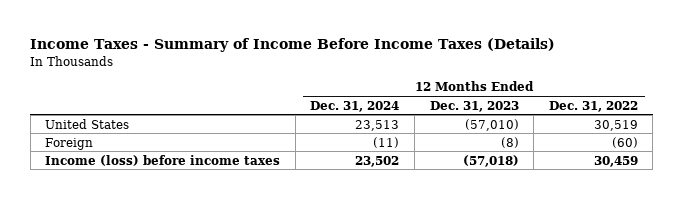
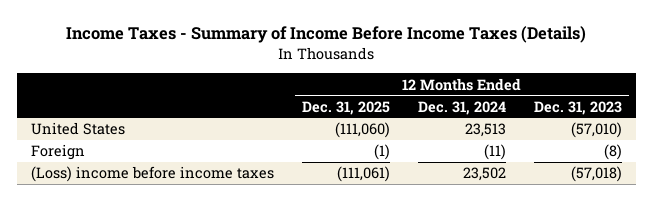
[548,100,638,112] Dec. 31, 2022 -> none
none -> [301,100,390,115] Dec. 31, 2025
[45,154,281,166] Income (loss) before income taxes -> [30,166,274,183] (Loss) income before income taxes

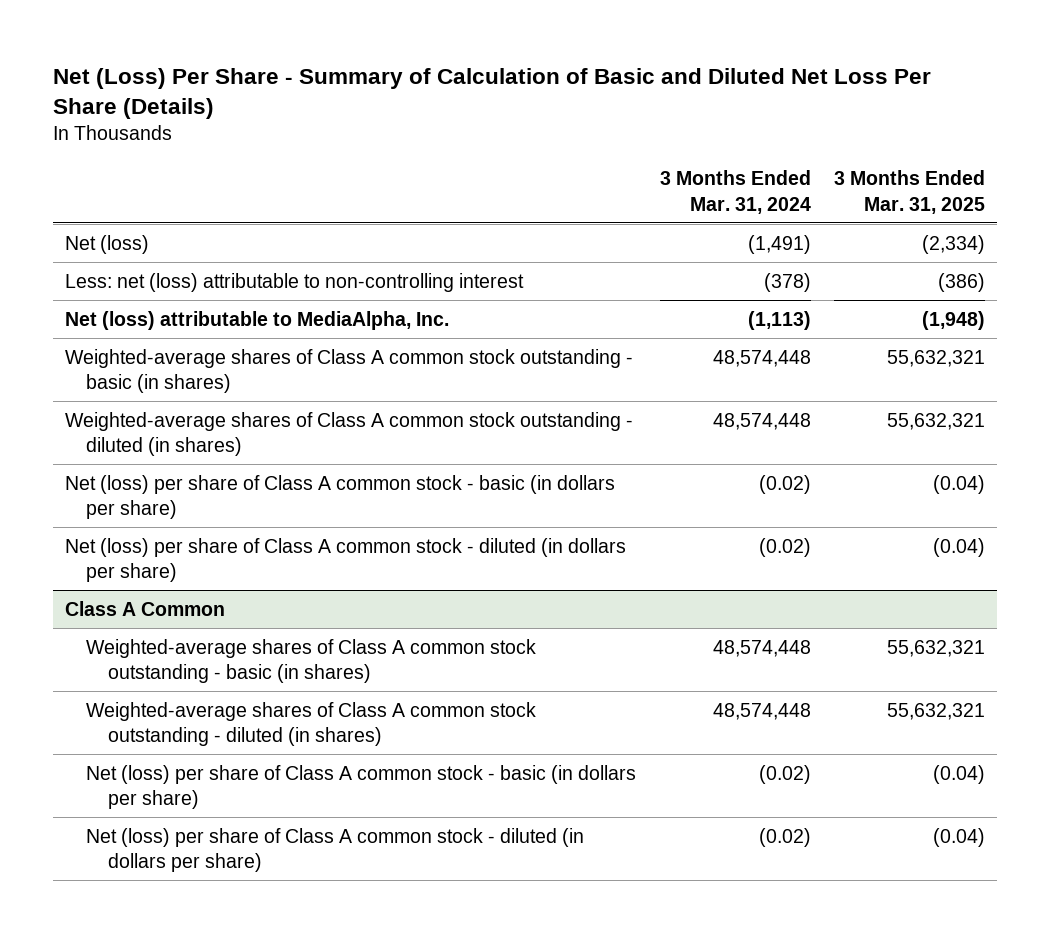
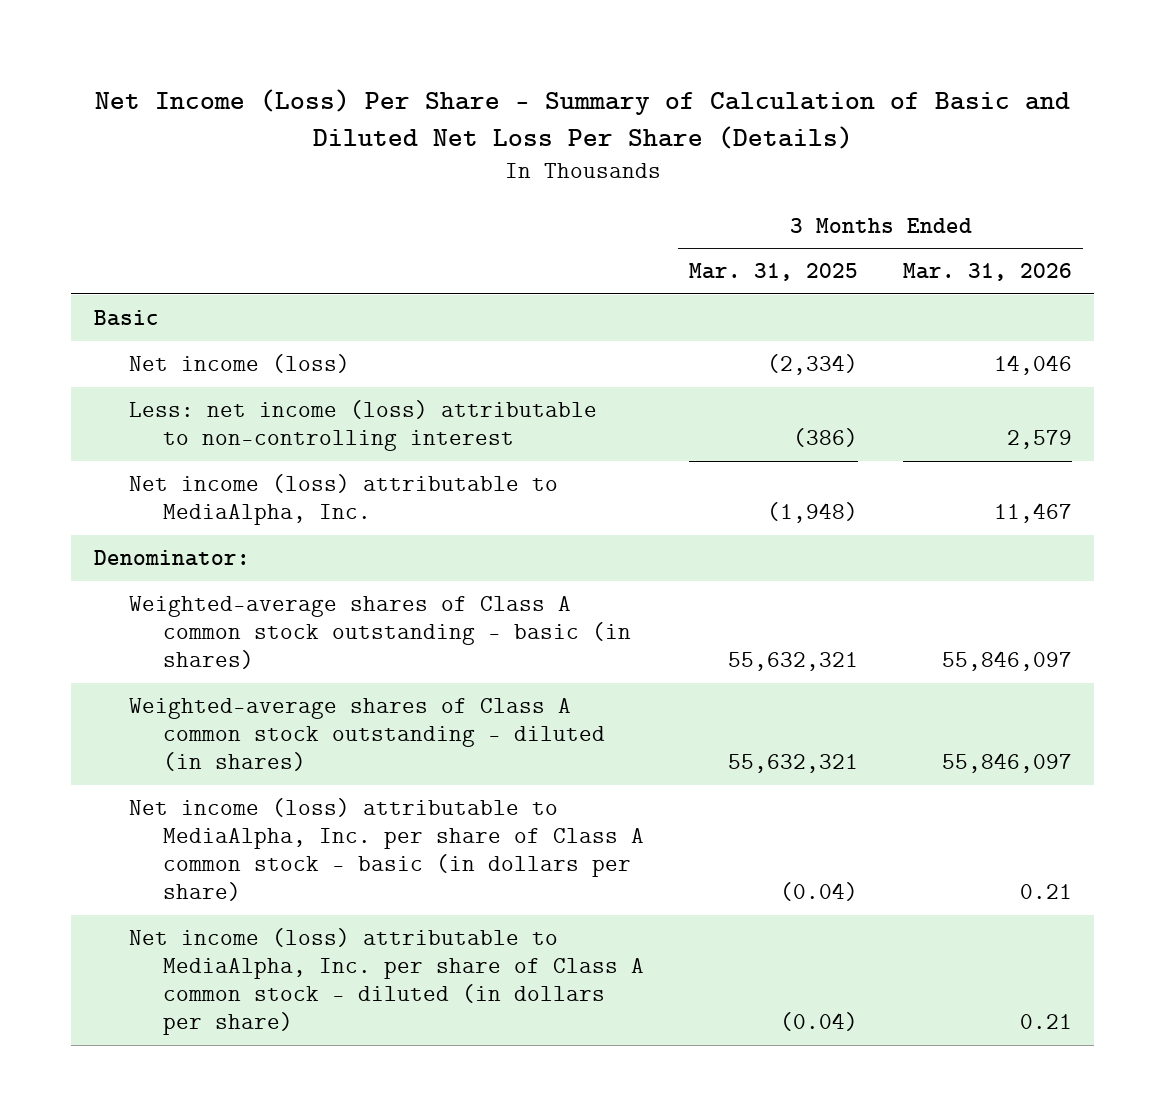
[53,67,932,119] Net (Loss) Per Share - Summary of Calculation of Basic and Diluted Net Loss Per Share (Details) -> [94,88,1070,149] Net Income (Loss) Per Share - Summary of Calculation of Basic and Diluted Net Loss Per Share (Details)
[659,170,811,214] 3 Months Ended Mar. 31, 2024 -> none
none -> [902,263,1072,282] Mar. 31, 2026
[64,348,633,393] Weighted-average shares of Class A common stock outstanding - basic (in shares) -> none
[64,411,633,456] Weighted-average shares of Class A common stock outstanding - diluted (in shares) -> none
[64,474,615,519] Net (loss) per share of Class A common stock - basic (in dollars per share) -> none
[64,537,626,582] Net (loss) per share of Class A common stock - diluted (in dollars per share) -> none
[64,600,225,616] Class A Common -> none
none -> [93,310,159,327] Basic
[64,234,149,254] Net (loss) -> [128,354,350,374] Net income (loss)
[64,272,524,292] Less: net (loss) attributable to non-controlling interest -> [128,400,597,452] Less: net income (loss) attributable to non-controlling interest
[64,310,449,330] Net (loss) attributable to MediaAlpha, Inc. -> [128,474,558,526] Net income (loss) attributable to MediaAlpha, Inc.
none -> [93,550,250,567] Denominator:
[86,764,637,809] Net (loss) per share of Class A common stock - basic (in dollars per share) -> [128,798,645,902] Net income (loss) attributable to MediaAlpha, Inc. per share of Class A common stock - basic (in dollars per share)
[86,827,585,872] Net (loss) per share of Class A common stock - diluted (in dollars per share) -> [128,928,645,1036] Net income (loss) attributable to MediaAlpha, Inc. per share of Class A common stock - diluted (in dollars per share)

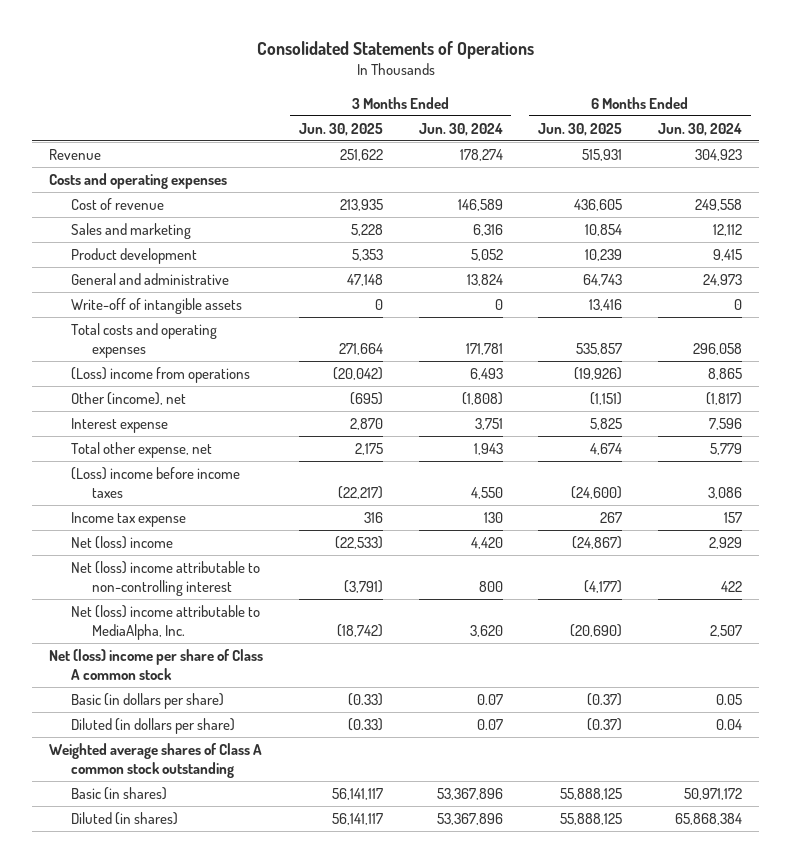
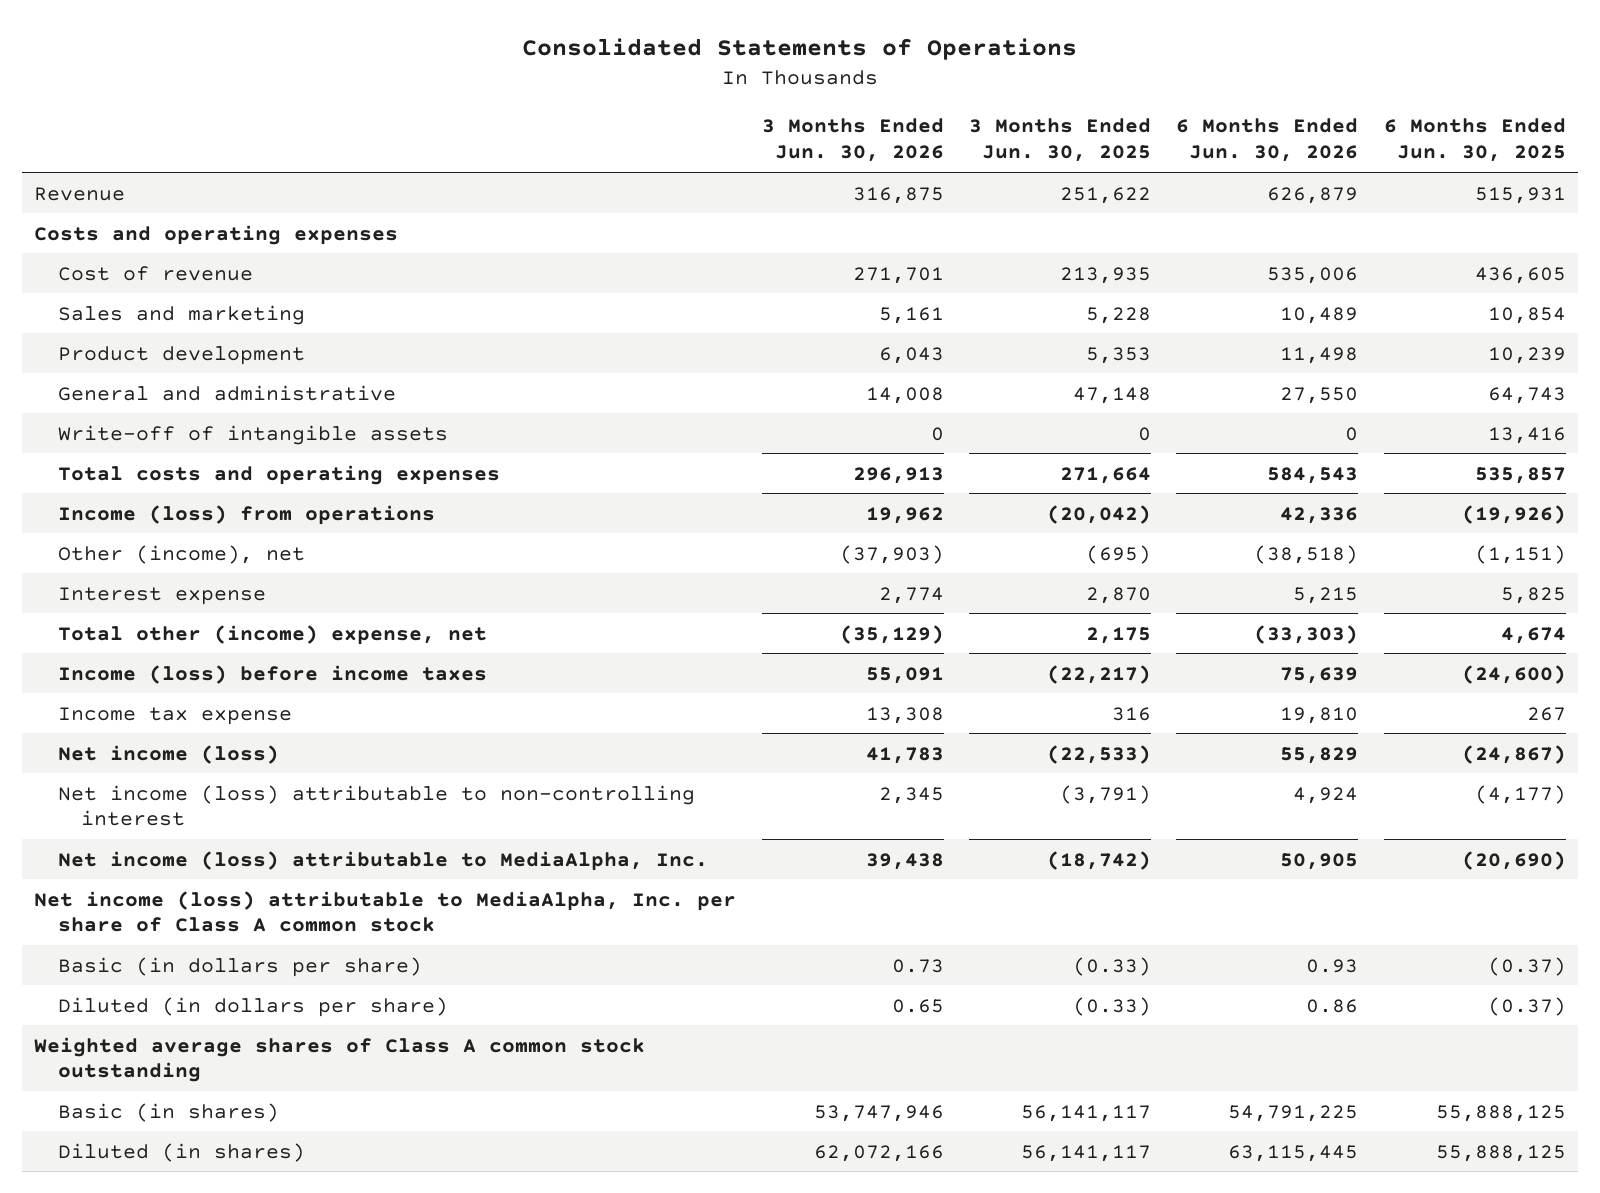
[418,122,503,136] Jun. 30, 2024 -> none
[657,122,742,136] Jun. 30, 2024 -> none
none -> [761,118,944,163] 3 Months Ended Jun. 30, 2026
none -> [1176,118,1359,163] 6 Months Ended Jun. 30, 2026
[70,367,250,384] (Loss) income from operations -> [57,504,435,525] Income (loss) from operations
[70,442,212,459] Total other expense, net -> [57,624,487,645] Total other (income) expense, net
[70,467,240,498] (Loss) income before income taxes -> [57,664,487,684] Income (loss) before income taxes
[70,536,173,550] Net (loss) income -> [57,744,279,764] Net income (loss)
[70,561,260,596] Net (loss) income attributable to non-controlling interest -> [57,784,695,827] Net income (loss) attributable to non-controlling interest
[70,605,260,640] Net (loss) income attributable to MediaAlpha, Inc. -> [57,850,708,871] Net income (loss) attributable to MediaAlpha, Inc.
[49,649,264,680] Net (loss) income per share of Class A common stock -> [34,890,737,933] Net income (loss) attributable to MediaAlpha, Inc. per share of Class A common stock

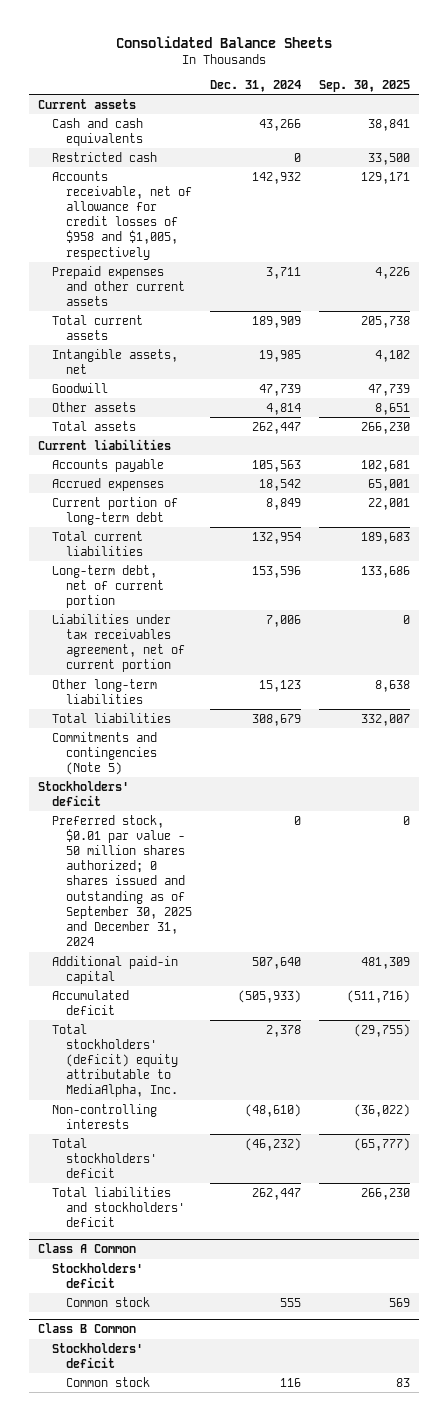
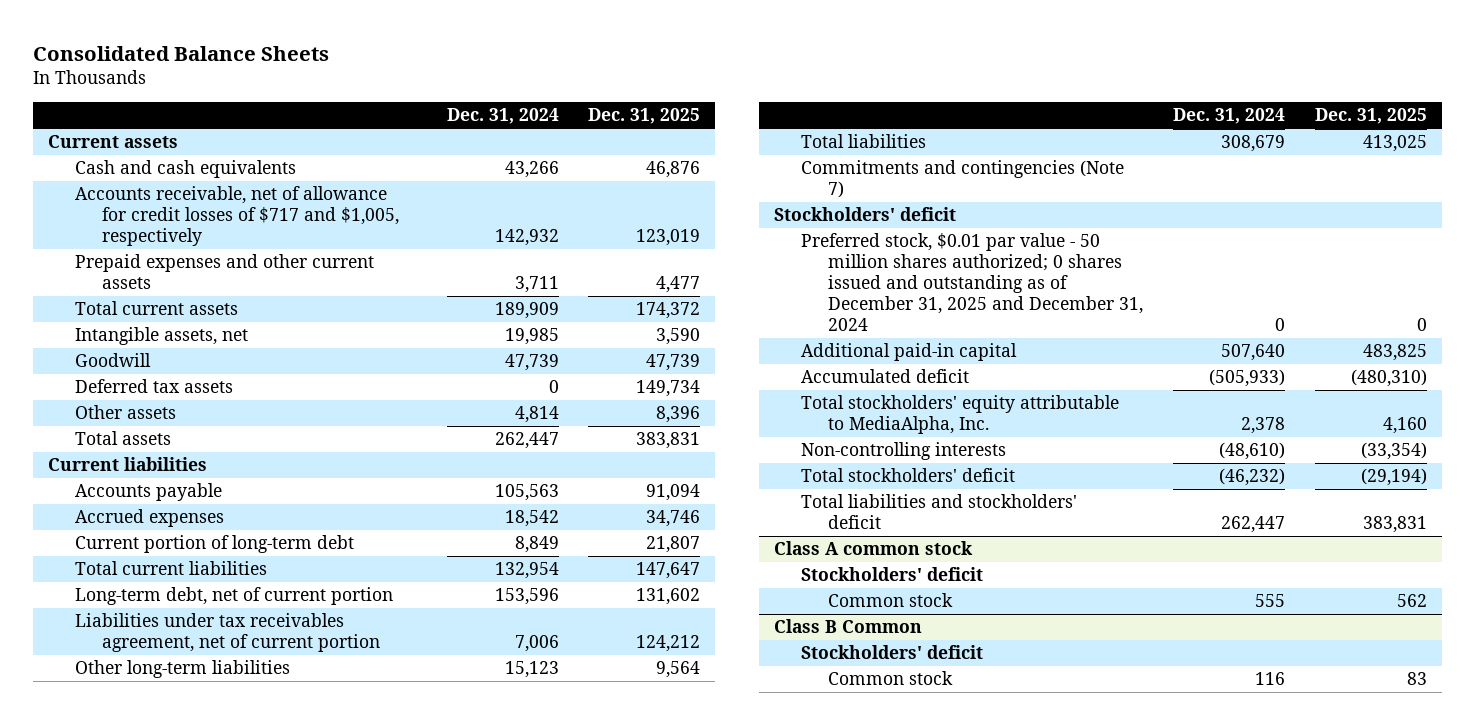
[318,80,410,93] Sep. 30, 2025 -> none
none -> [588,108,701,125] Dec. 31, 2025
[52,151,158,162] Restricted cash -> none
[52,170,193,260] Accounts receivable, net of allowance for credit losses of $958 and $1,005, respectively -> [75,186,400,247] Accounts receivable, net of allowance for credit losses of $717 and $1,005, respectively
none -> [75,379,234,394] Deferred tax assets
[52,731,158,776] Commitments and contingencies (Note 5) -> [801,160,1125,199] Commitments and contingencies (Note 7)
[52,814,193,947] Preferred stock, $0.01 par value - 50 million shares authorized; 0 shares issued and outstanding as of September 30, 2025 and December 31, 2024 -> [801,233,1144,331] Preferred stock, $0.01 par value - 50 million shares authorized; 0 shares issued and outstanding as of December 31, 2025 and December 31, 2024
[52,1023,179,1098] Total stockholders' (deficit) equity attributable to MediaAlpha, Inc. -> [801,395,1120,435] Total stockholders' equity attributable to MediaAlpha, Inc.
[38,1243,137,1254] Class A Common -> [774,541,974,556] Class A common stock

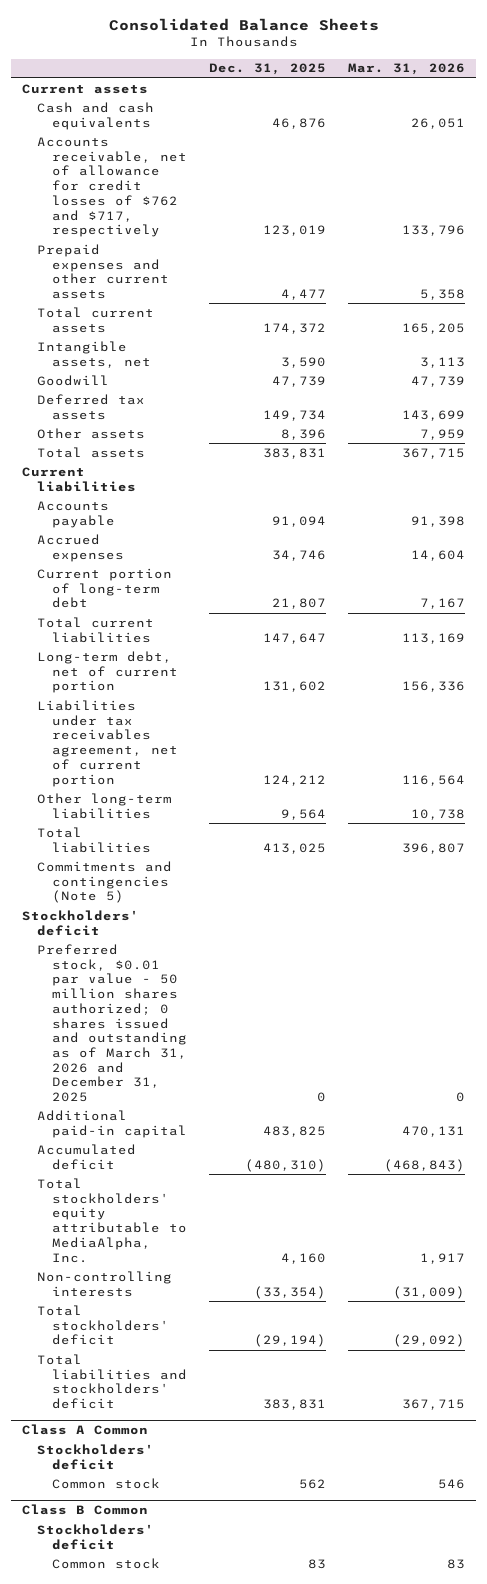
[446,108,559,125] Dec. 31, 2024 -> none
none -> [348,63,466,76] Mar. 31, 2026
[75,186,400,247] Accounts receivable, net of allowance for credit losses of $717 and $1,005, respectively -> [37,136,188,238] Accounts receivable, net of allowance for credit losses of $762 and $717, respectively
[801,160,1125,199] Commitments and contingencies (Note 7) -> [37,860,173,904] Commitments and contingencies (Note 5)
[801,233,1144,331] Preferred stock, $0.01 par value - 50 million shares authorized; 0 shares issued and outstanding as of December 31, 2025 and December 31, 2024 -> [37,943,188,1103] Preferred stock, $0.01 par value - 50 million shares authorized; 0 shares issued and outstanding as of March 31, 2026 and December 31, 2025
[774,541,974,556] Class A common stock -> [22,1424,149,1436] Class A Common

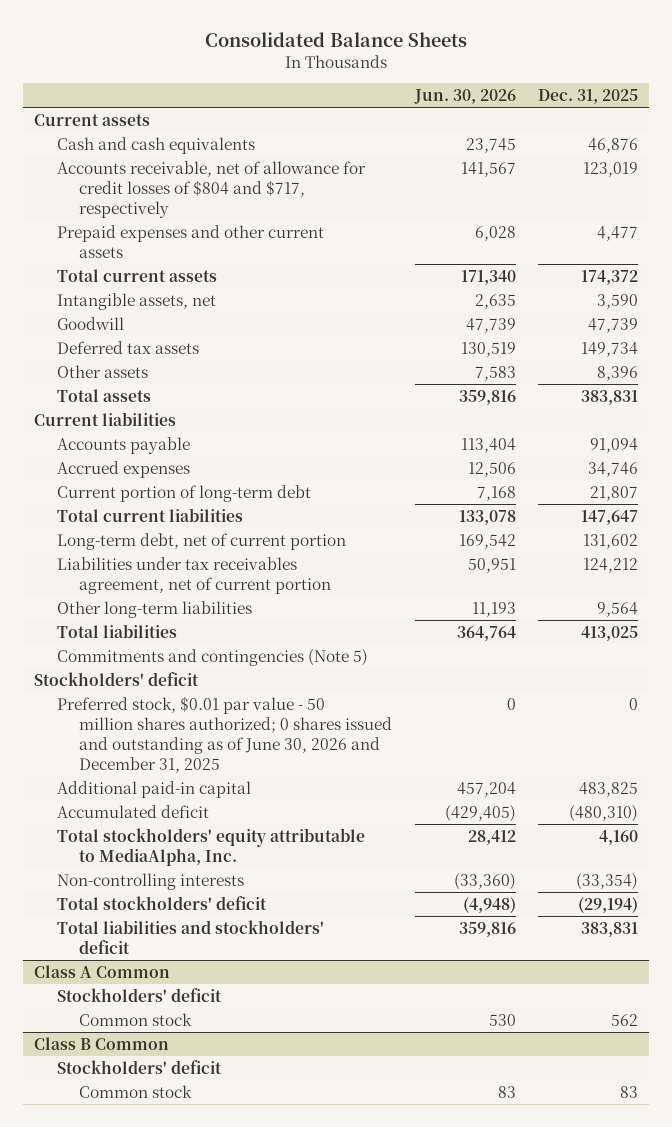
[348,63,466,76] Mar. 31, 2026 -> none
none -> [413,89,516,105] Jun. 30, 2026
[37,136,188,238] Accounts receivable, net of allowance for credit losses of $762 and $717, respectively -> [56,160,366,218] Accounts receivable, net of allowance for credit losses of $804 and $717, respectively
[37,943,188,1103] Preferred stock, $0.01 par value - 50 million shares authorized; 0 shares issued and outstanding as of March 31, 2026 and December 31, 2025 -> [56,695,393,773] Preferred stock, $0.01 par value - 50 million shares authorized; 0 shares issued and outstanding as of June 30, 2026 and December 31, 2025

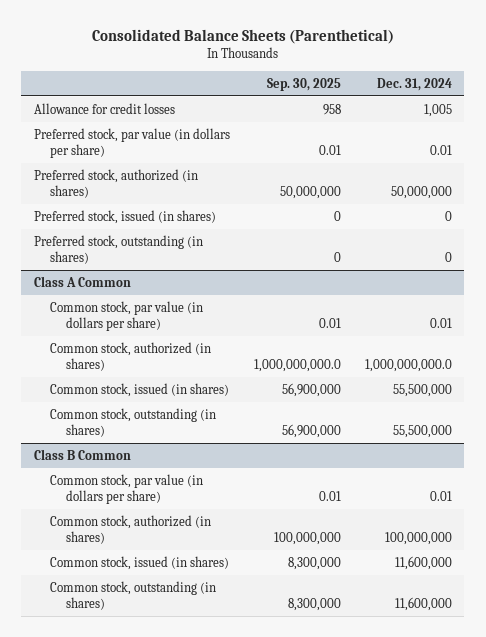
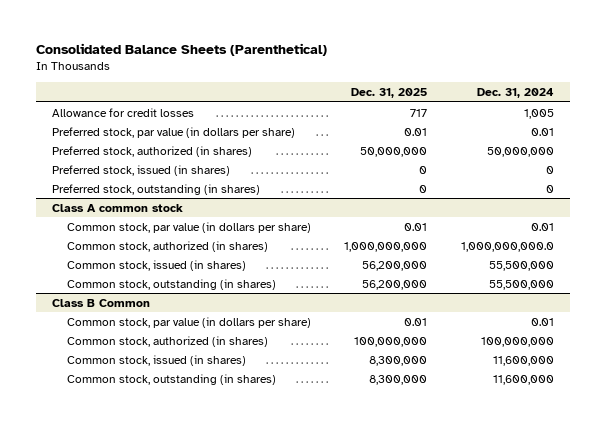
[266,77,341,91] Sep. 30, 2025 -> none
none -> [351,87,428,98] Dec. 31, 2025
[33,275,131,287] Class A Common -> [52,203,184,212] Class A common stock

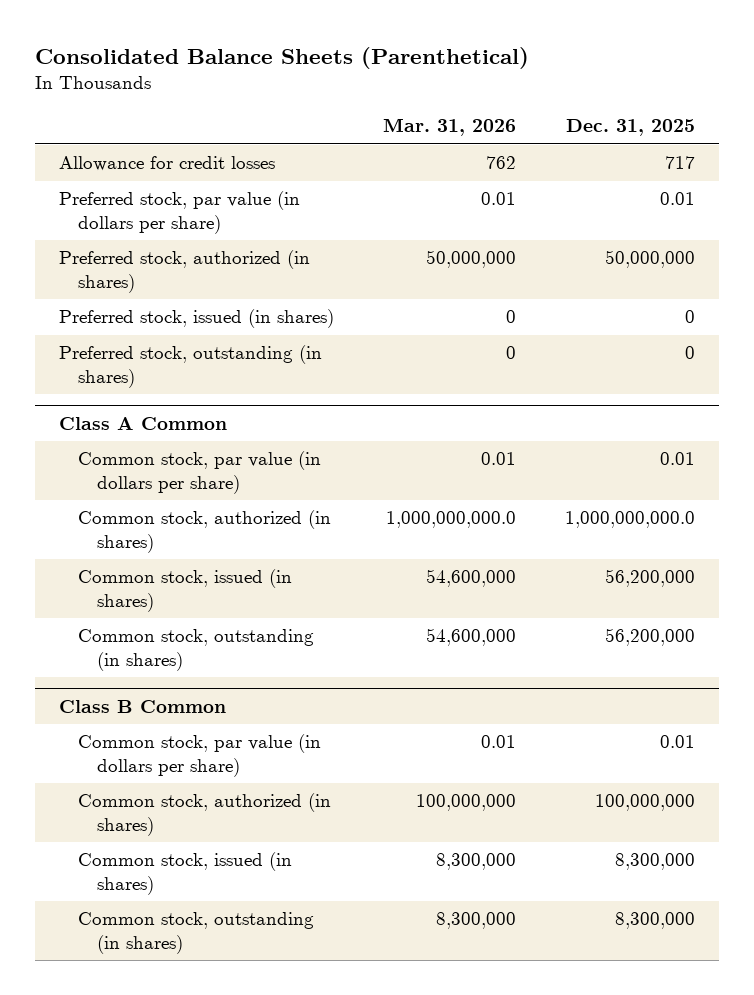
[476,87,554,98] Dec. 31, 2024 -> none
none -> [382,118,516,137] Mar. 31, 2026
[52,203,184,212] Class A common stock -> [59,416,228,430] Class A Common
[344,241,428,252] 1,000,000,000 -> [564,511,695,529] 1,000,000,000.0

